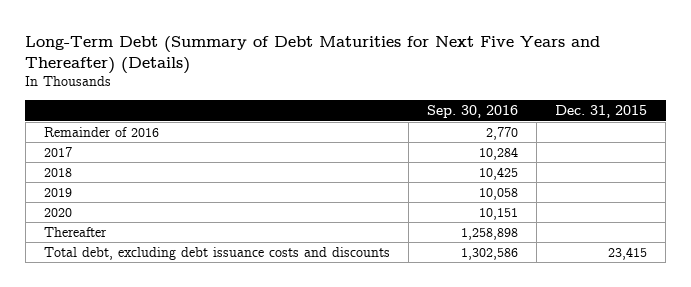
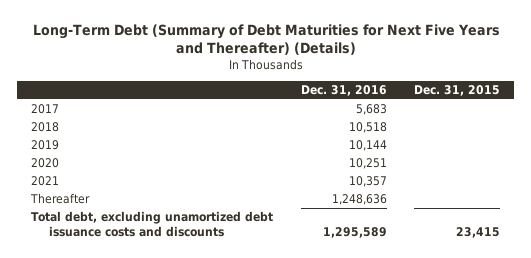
[426,105,518,119] Sep. 30, 2016 -> none
none -> [300,84,387,96] Dec. 31, 2016
[43,126,159,137] Remainder of 2016 -> none
none -> [31,176,60,187] 2021
[43,246,390,260] Total debt, excluding debt issuance costs and discounts -> [31,211,274,237] Total debt, excluding unamortized debt issuance costs and discounts

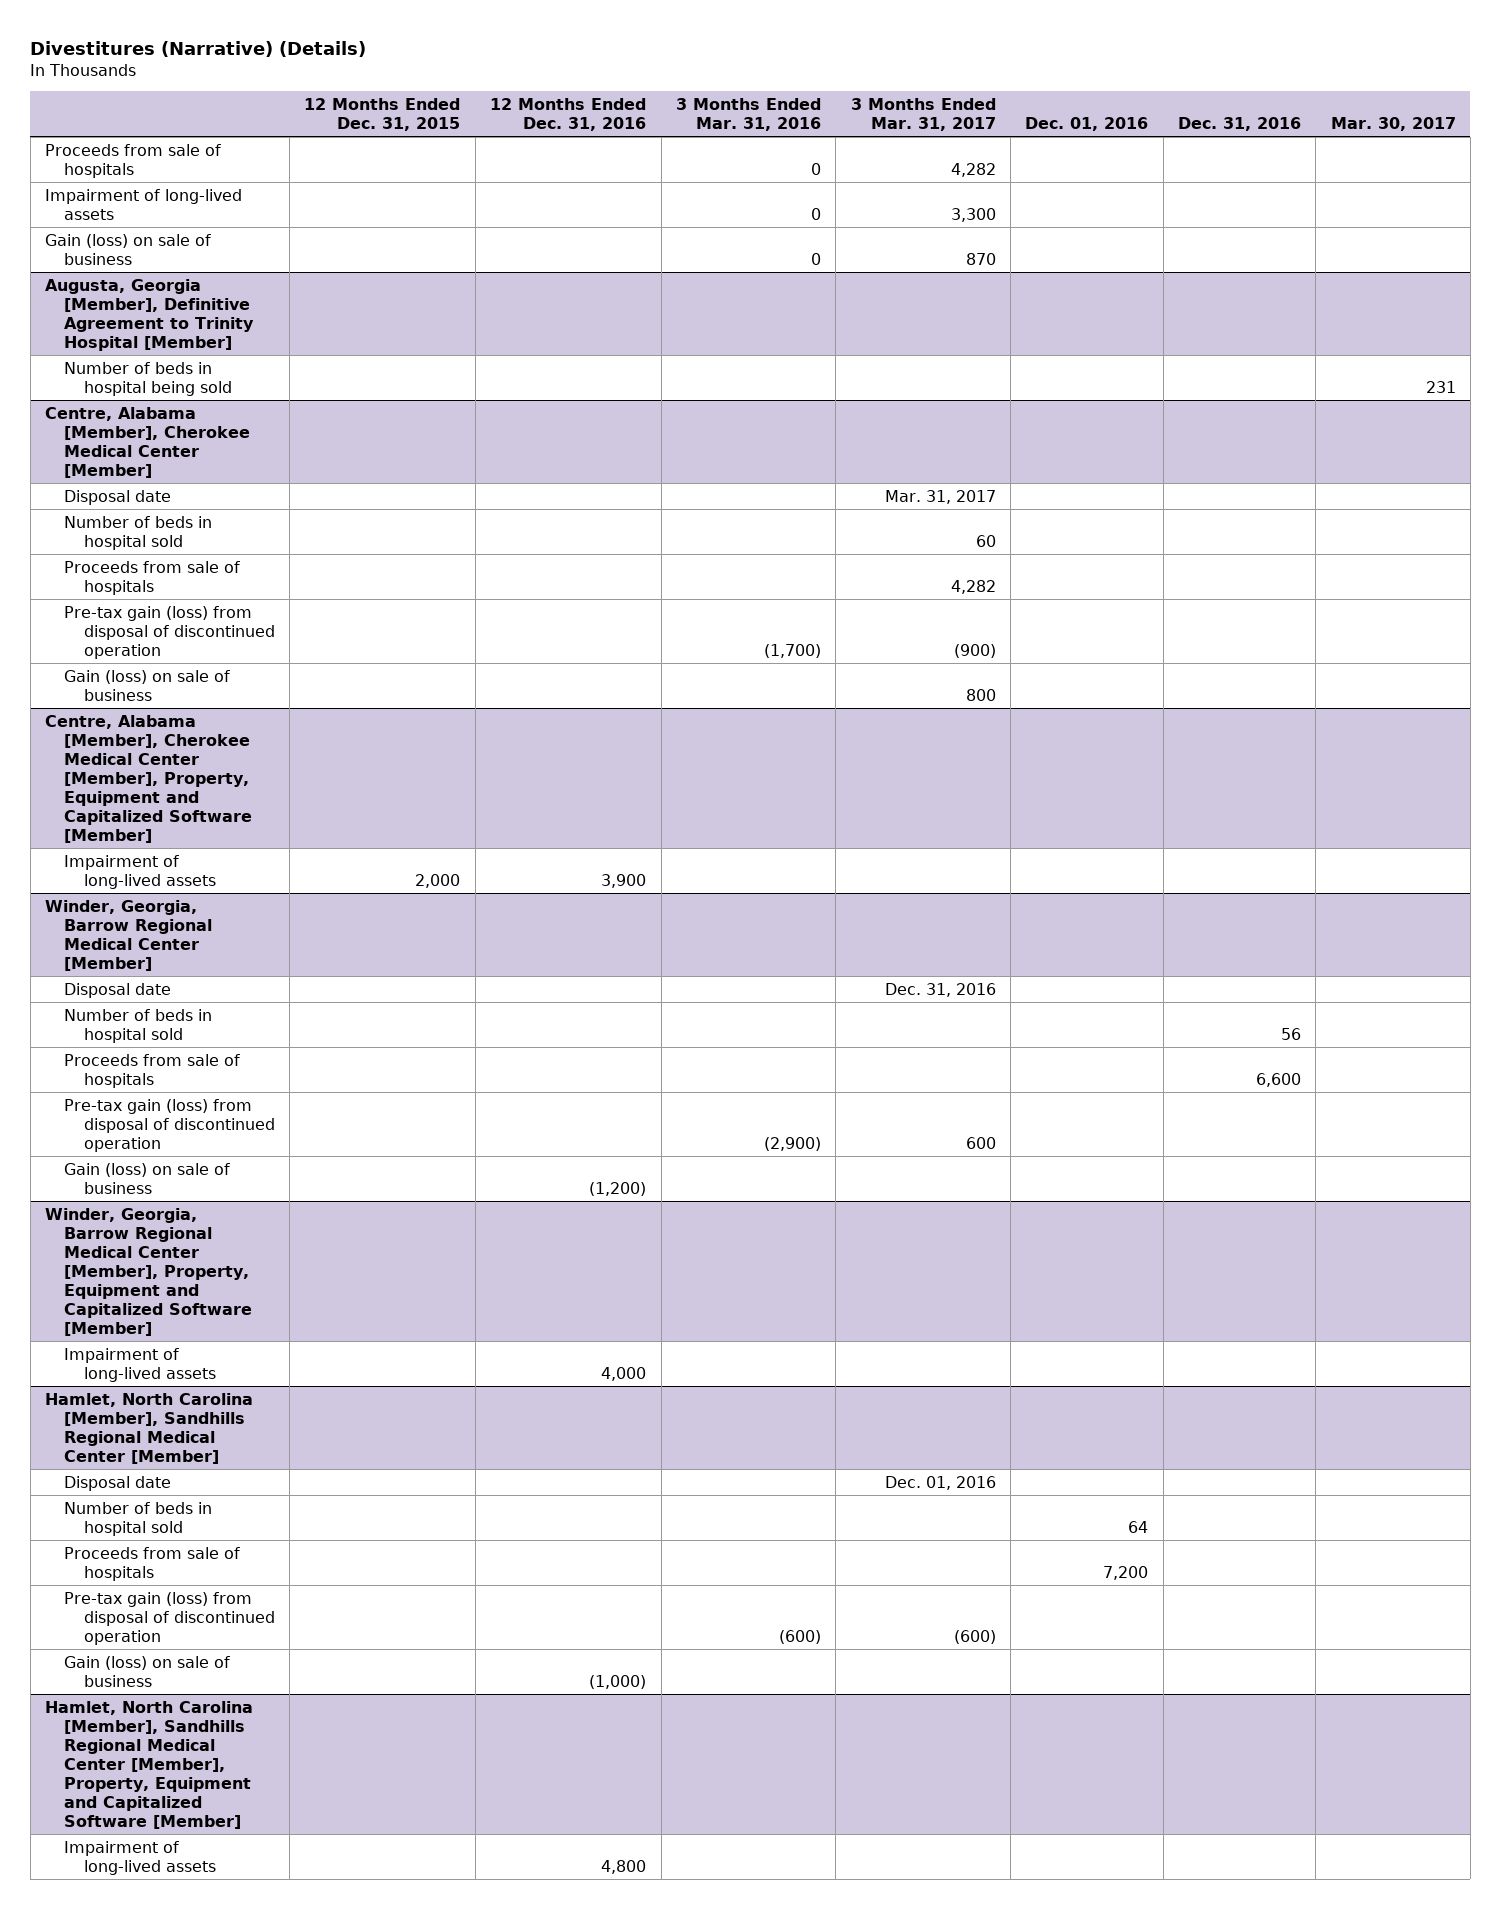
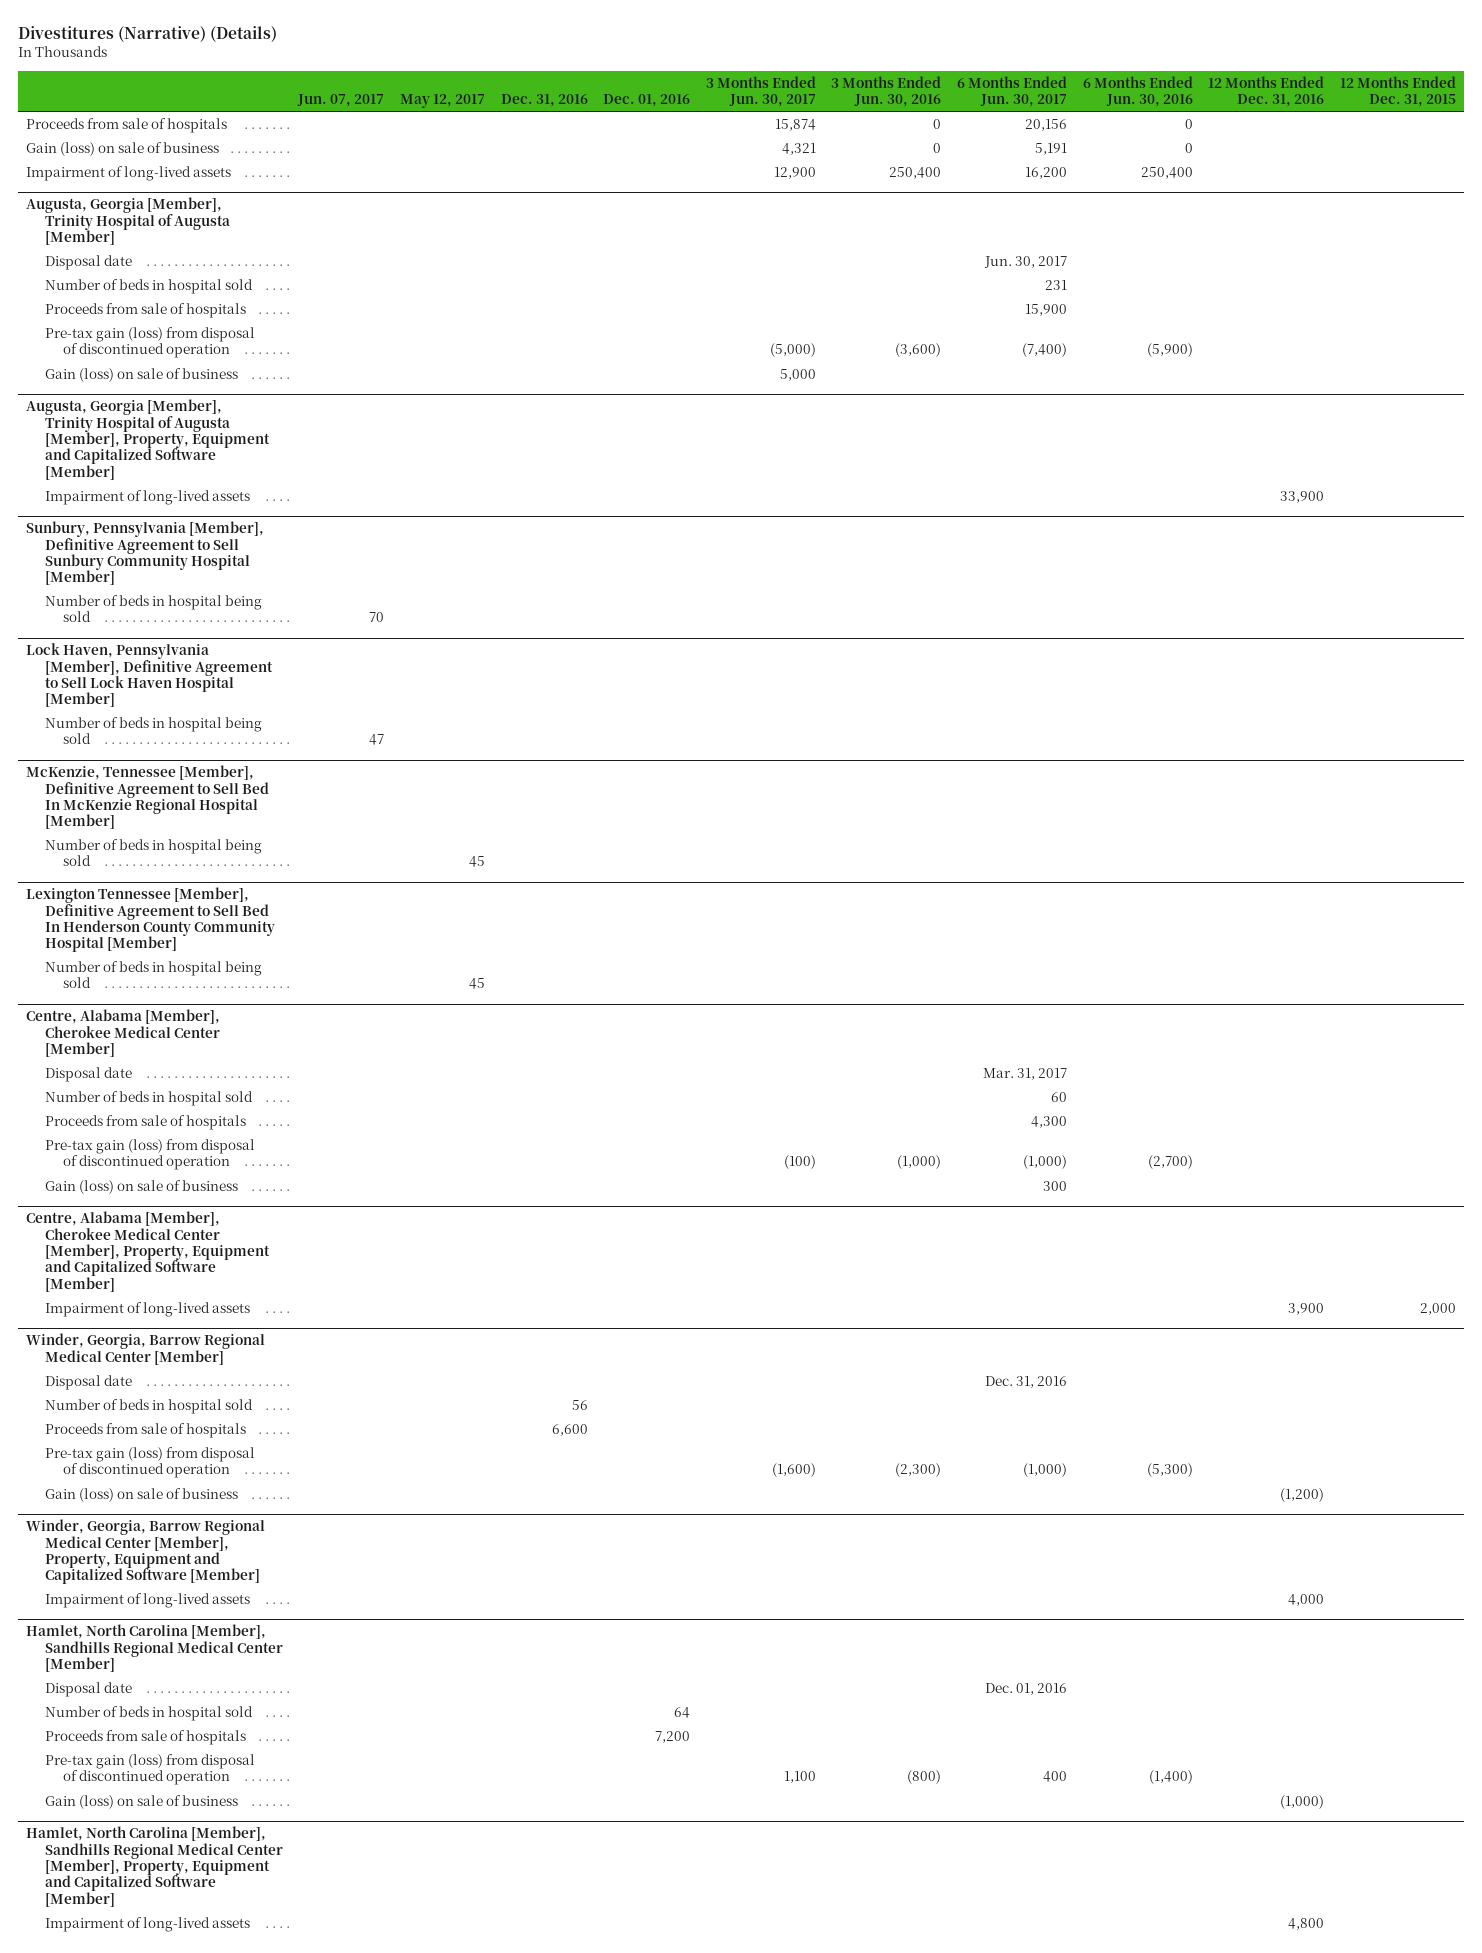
[675,97,821,132] 3 Months Ended Mar. 31, 2016 -> none
[850,97,996,132] 3 Months Ended Mar. 31, 2017 -> none
[1330,117,1456,132] Mar. 30, 2017 -> none
none -> [297,94,385,108] Jun. 07, 2017
none -> [399,94,485,109] May 12, 2017
none -> [705,75,816,108] 3 Months Ended Jun. 30, 2017
none -> [831,75,942,108] 3 Months Ended Jun. 30, 2016
none -> [956,75,1067,108] 6 Months Ended Jun. 30, 2017
none -> [1082,75,1193,108] 6 Months Ended Jun. 30, 2016
[45,188,243,220] Impairment of long-lived assets -> [26,166,232,182] Impairment of long-lived assets
[45,278,255,351] Augusta, Georgia [Member], Definitive Agreement to Trinity Hospital [Member] -> [26,197,230,245] Augusta, Georgia [Member], Trinity Hospital of Augusta [Member]
none -> [44,255,132,271] Disposal date
[64,361,232,396] Number of beds in hospital being sold -> [44,279,253,295] Number of beds in hospital sold
none -> [44,303,246,319] Proceeds from sale of hospitals
none -> [44,327,255,359] Pre-tax gain (loss) from disposal of discontinued operation
none -> [44,368,238,383] Gain (loss) on sale of business
none -> [26,399,270,480] Augusta, Georgia [Member], Trinity Hospital of Augusta [Member], Property, Equipment and Capitalized Software [Member]
none -> [44,490,250,506] Impairment of long-lived assets
none -> [26,521,265,586] Sunbury, Pennsylvania [Member], Definitive Agreement to Sell Sunbury Community Hospital [Member]
none -> [44,595,262,623] Number of beds in hospital being sold
none -> [26,643,273,708] Lock Haven, Pennsylvania [Member], Definitive Agreement to Sell Lock Haven Hospital [Member]
none -> [44,717,262,745] Number of beds in hospital being sold
none -> [26,765,269,830] McKenzie, Tennessee [Member], Definitive Agreement to Sell Bed In McKenzie Regional Hospital [Member]
none -> [44,839,262,867] Number of beds in hospital being sold
none -> [26,887,275,953] Lexington Tennessee [Member], Definitive Agreement to Sell Bed In Henderson County Community Hospital [Member]
none -> [44,961,262,989] Number of beds in hospital being sold

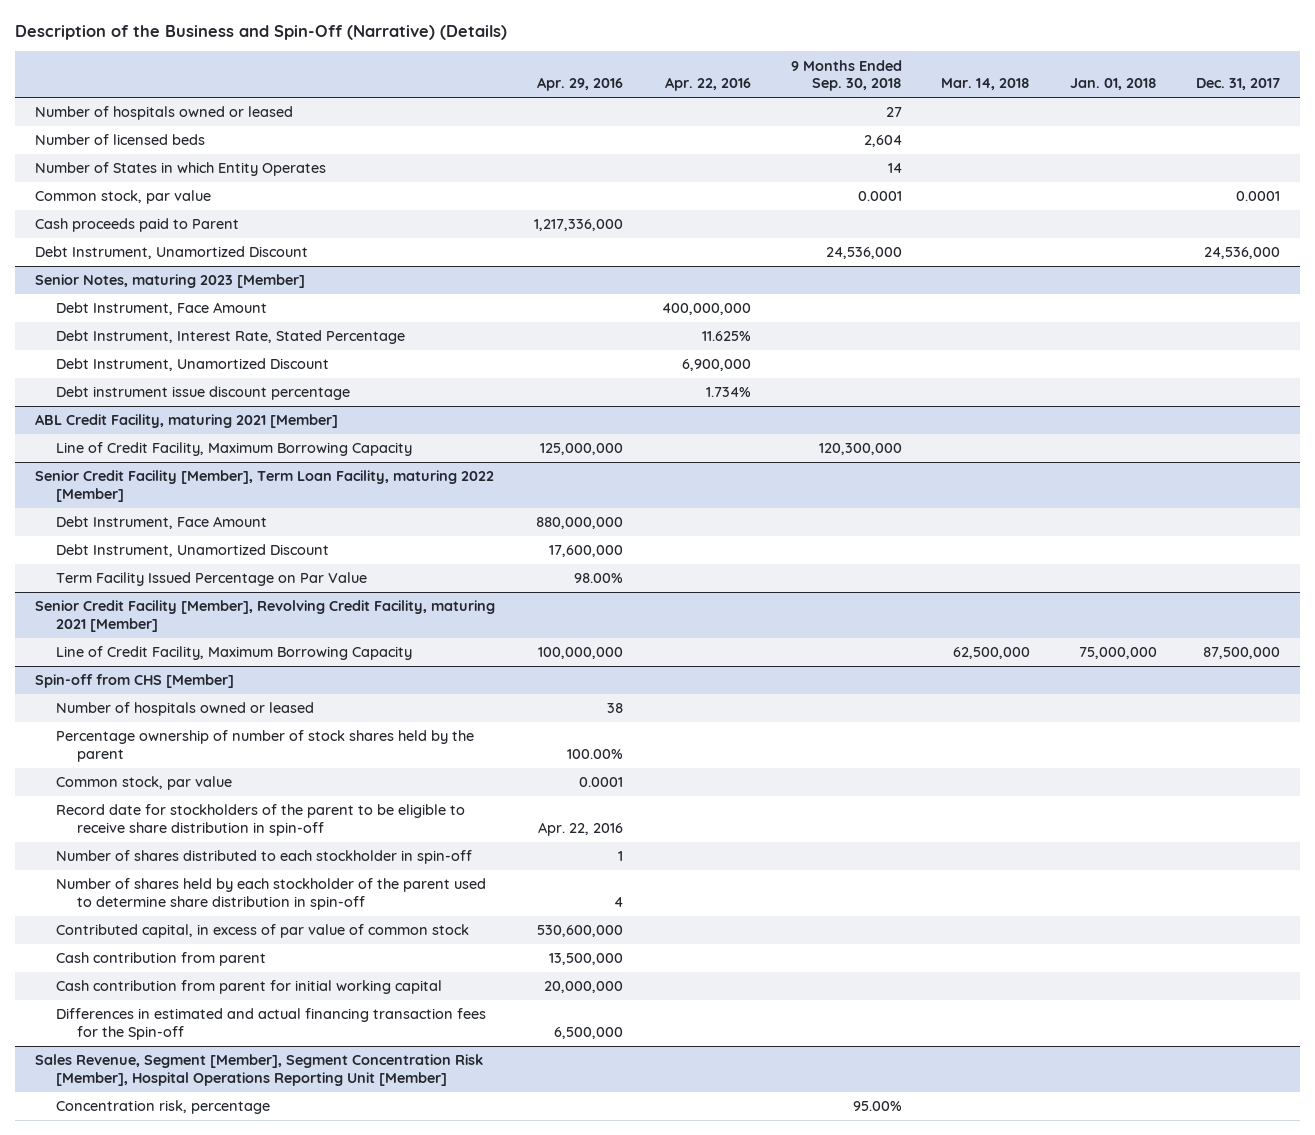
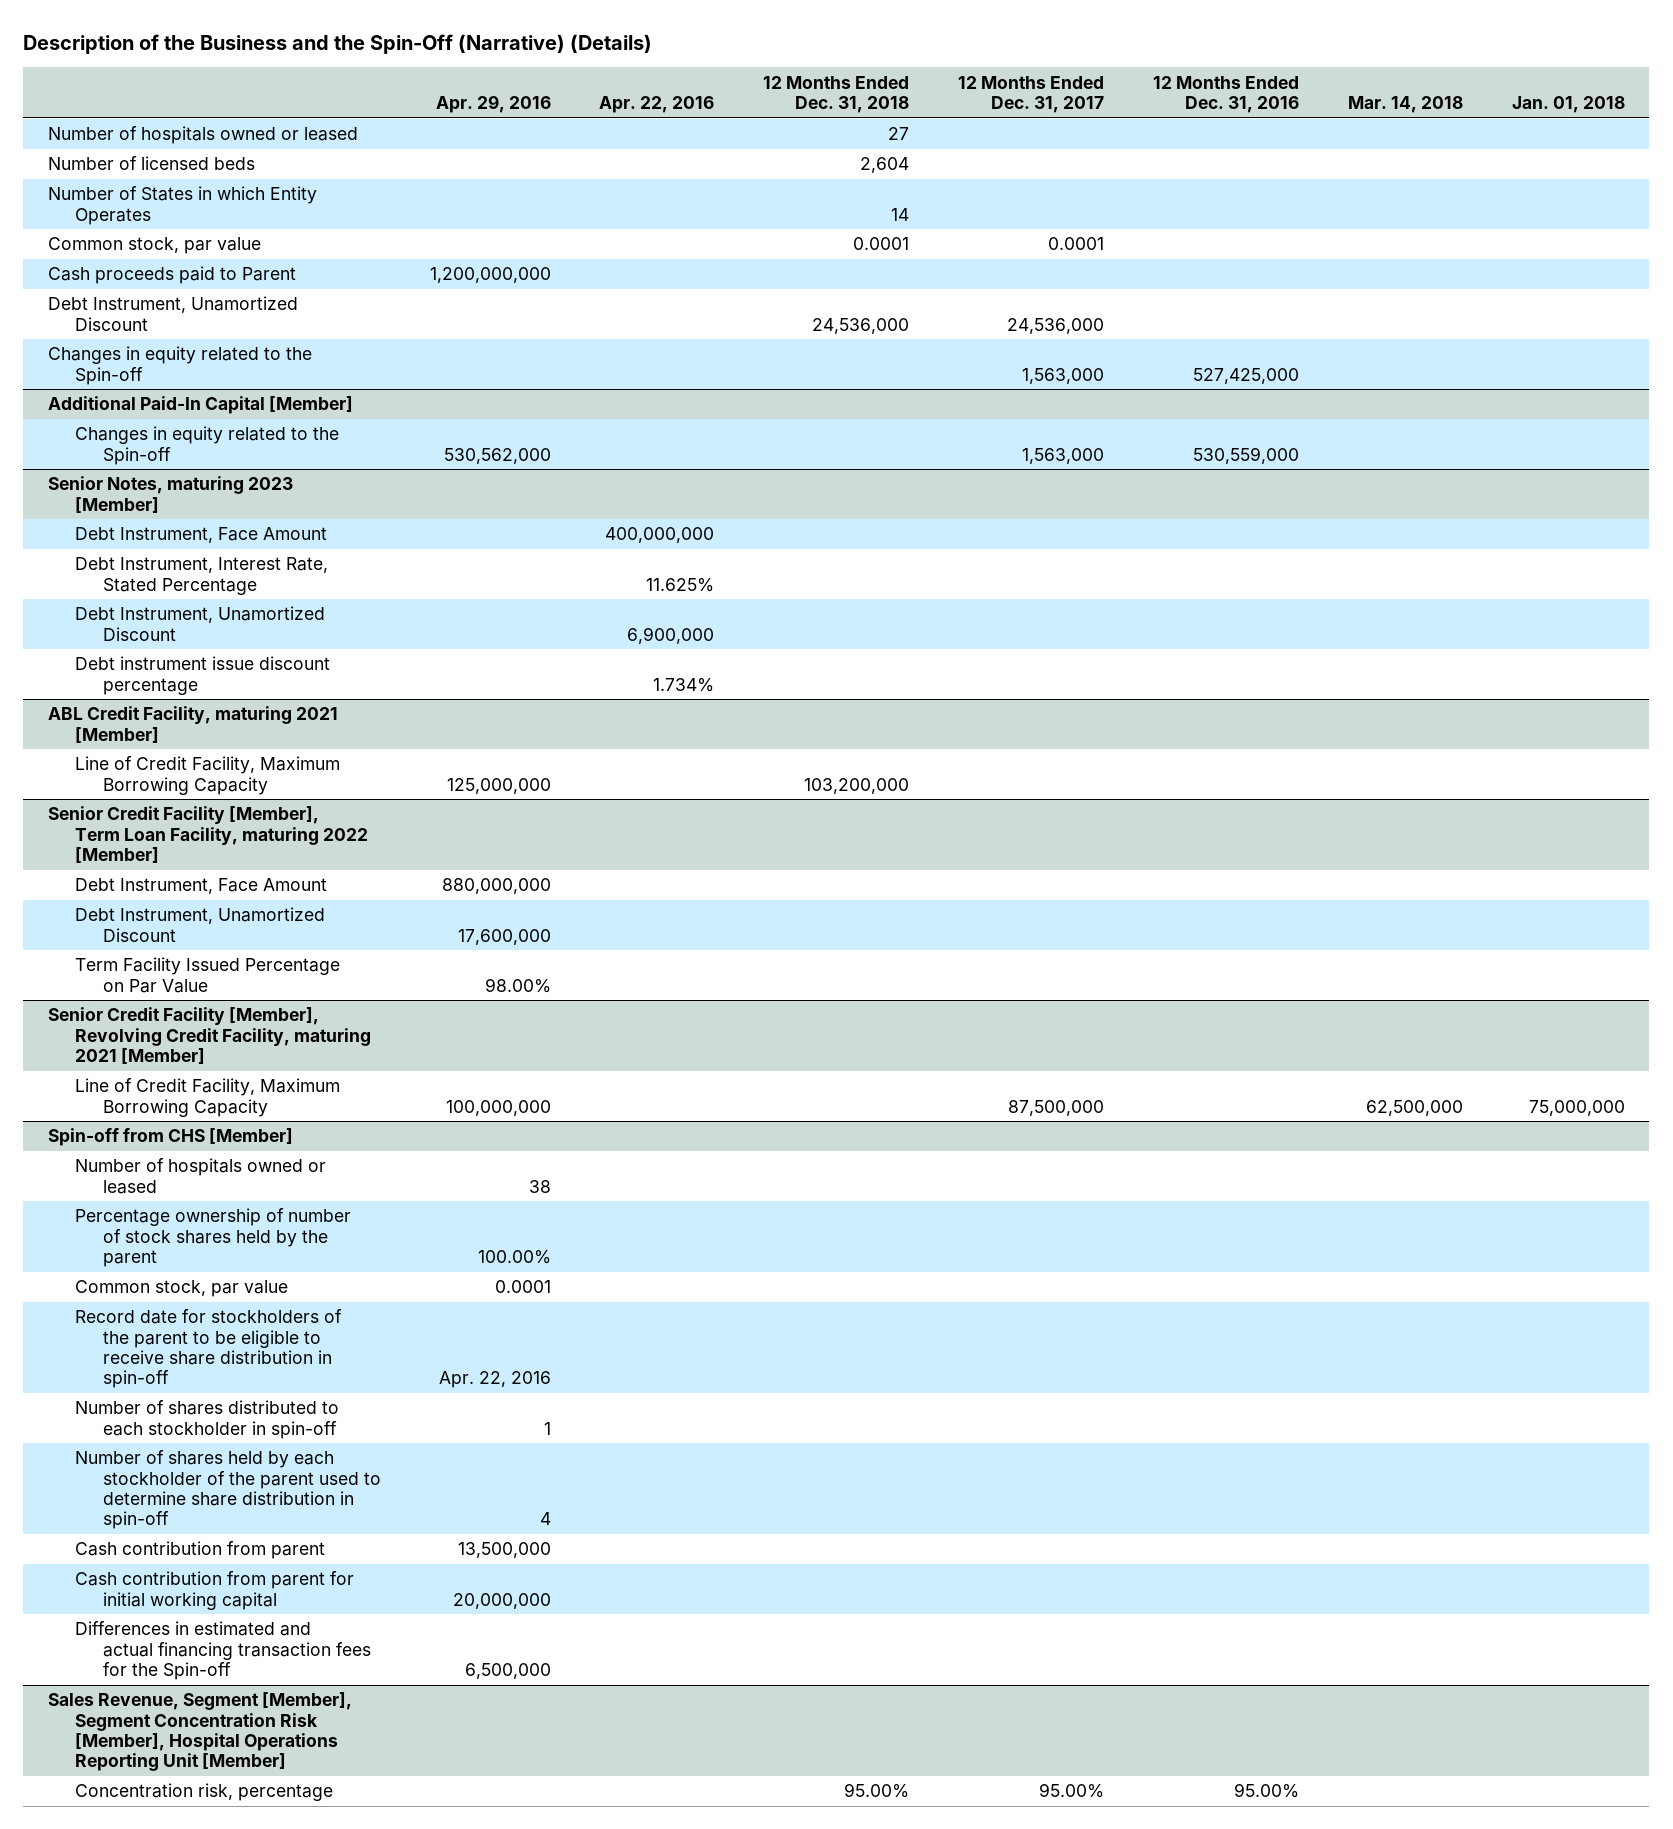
[14,25,507,41] Description of the Business and Spin-Off (Narrative) (Details) -> [23,34,653,55] Description of the Business and the Spin-Off (Narrative) (Details)
[790,59,902,92] 9 Months Ended Sep. 30, 2018 -> none
[1196,78,1281,91] Dec. 31, 2017 -> none
none -> [763,75,910,113] 12 Months Ended Dec. 31, 2018
none -> [958,75,1105,113] 12 Months Ended Dec. 31, 2017
none -> [1153,75,1300,113] 12 Months Ended Dec. 31, 2016
[533,219,623,232] 1,217,336,000 -> [429,267,551,284] 1,200,000,000
none -> [47,346,312,385] Changes in equity related to the Spin-off
none -> [47,396,353,415] Additional Paid-In Capital [Member]
none -> [75,426,340,465] Changes in equity related to the Spin-off
[55,924,469,939] Contributed capital, in excess of par value of common stock -> none

